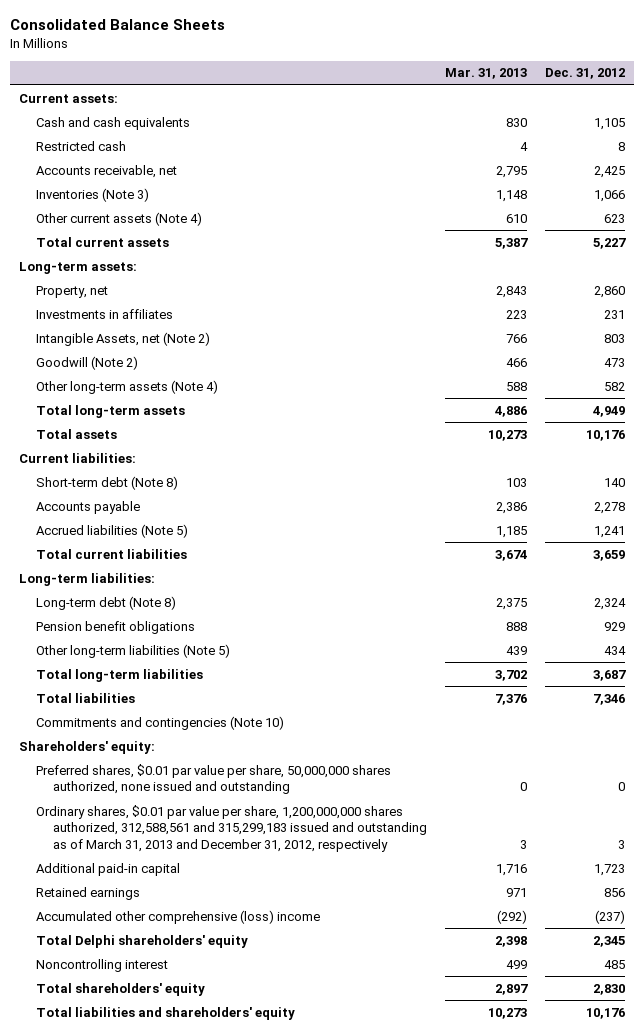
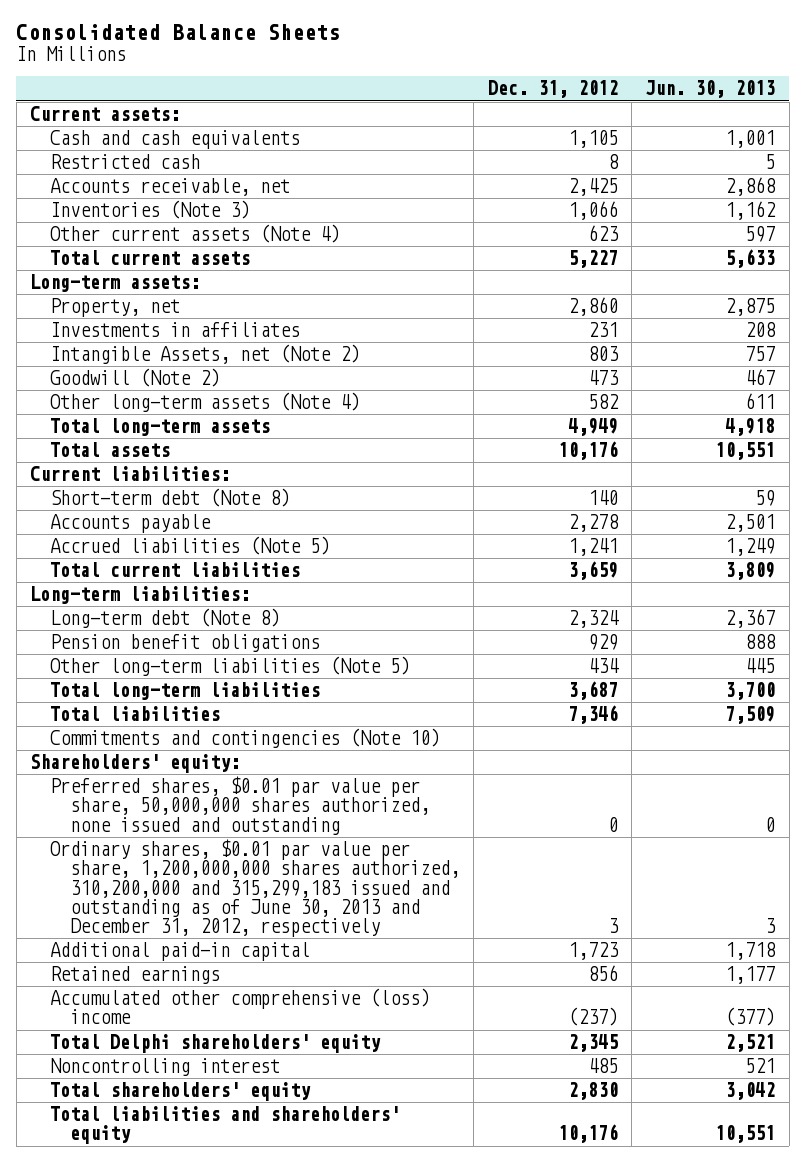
[444,68,527,80] Mar. 31, 2013 -> none
none -> [645,80,776,99] Jun. 30, 2013
[36,804,428,852] Ordinary shares, $0.01 par value per share, 1,200,000,000 shares authorized, 312,588,561 and 315,299,183 issued and outstanding as of March 31, 2013 and December 31, 2012, respectively -> [49,839,460,937] Ordinary shares, $0.01 par value per share, 1,200,000,000 shares authorized, 310,200,000 and 315,299,183 issued and outstanding as of June 30, 2013 and December 31, 2012, respectively

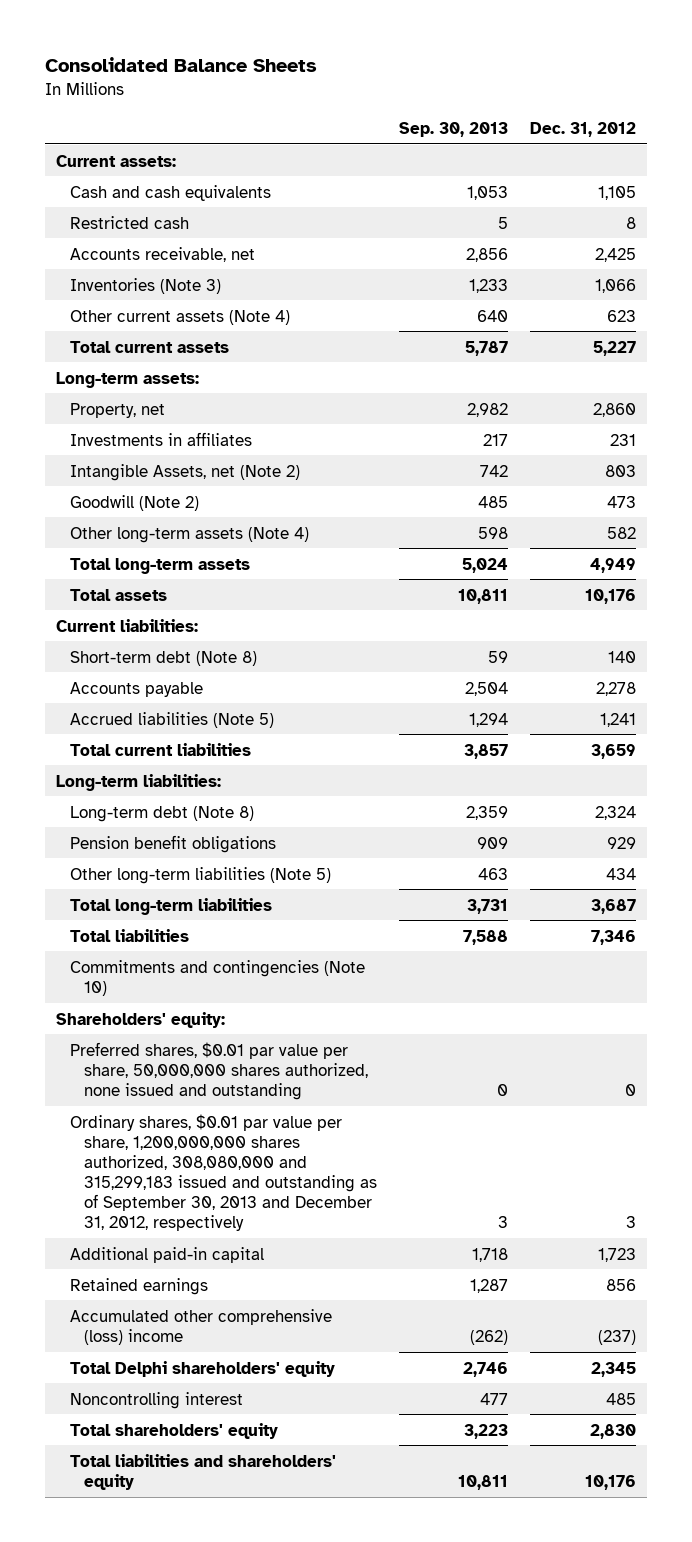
[645,80,776,99] Jun. 30, 2013 -> none
none -> [398,121,508,137] Sep. 30, 2013
[49,839,460,937] Ordinary shares, $0.01 par value per share, 1,200,000,000 shares authorized, 310,200,000 and 315,299,183 issued and outstanding as of June 30, 2013 and December 31, 2012, respectively -> [69,1113,378,1232] Ordinary shares, $0.01 par value per share, 1,200,000,000 shares authorized, 308,080,000 and 315,299,183 issued and outstanding as of September 30, 2013 and December 31, 2012, respectively

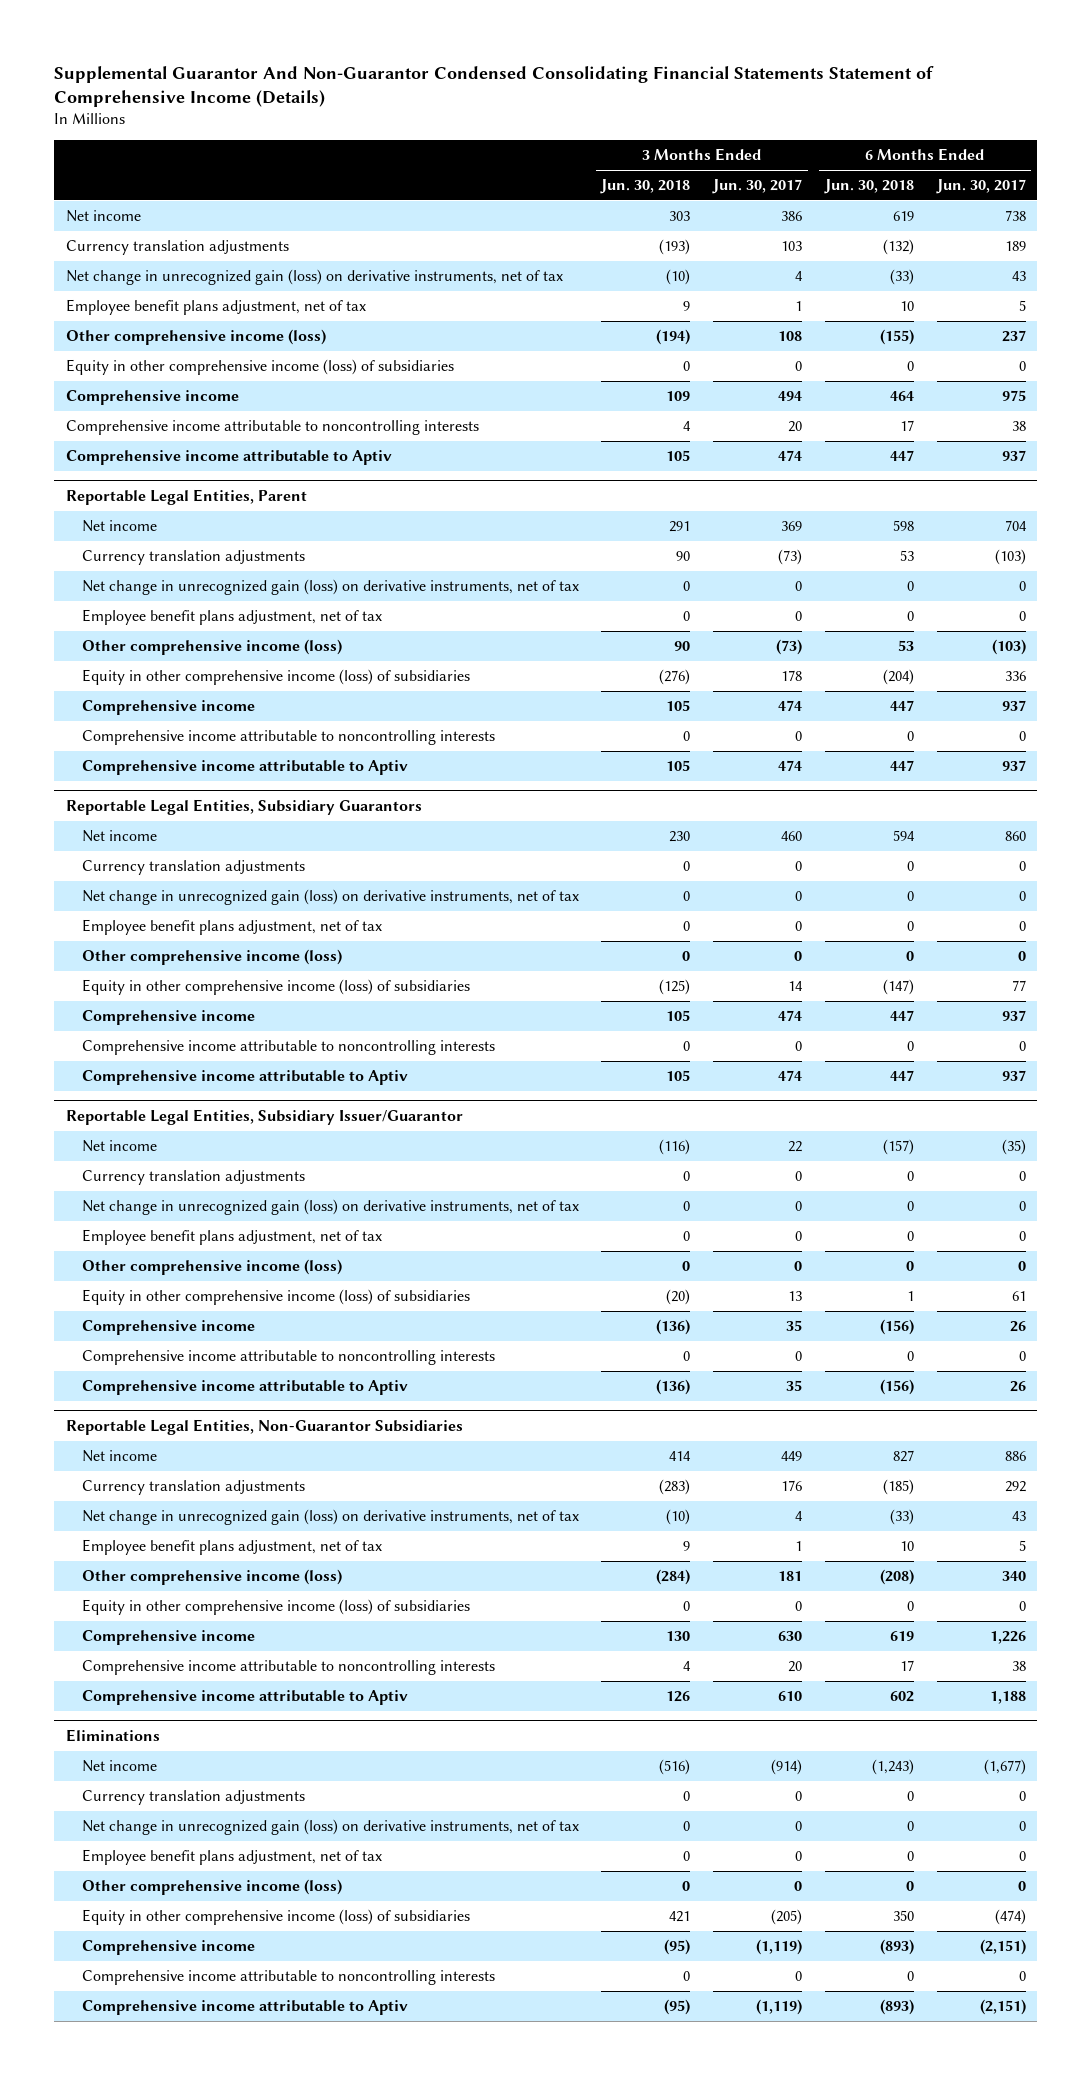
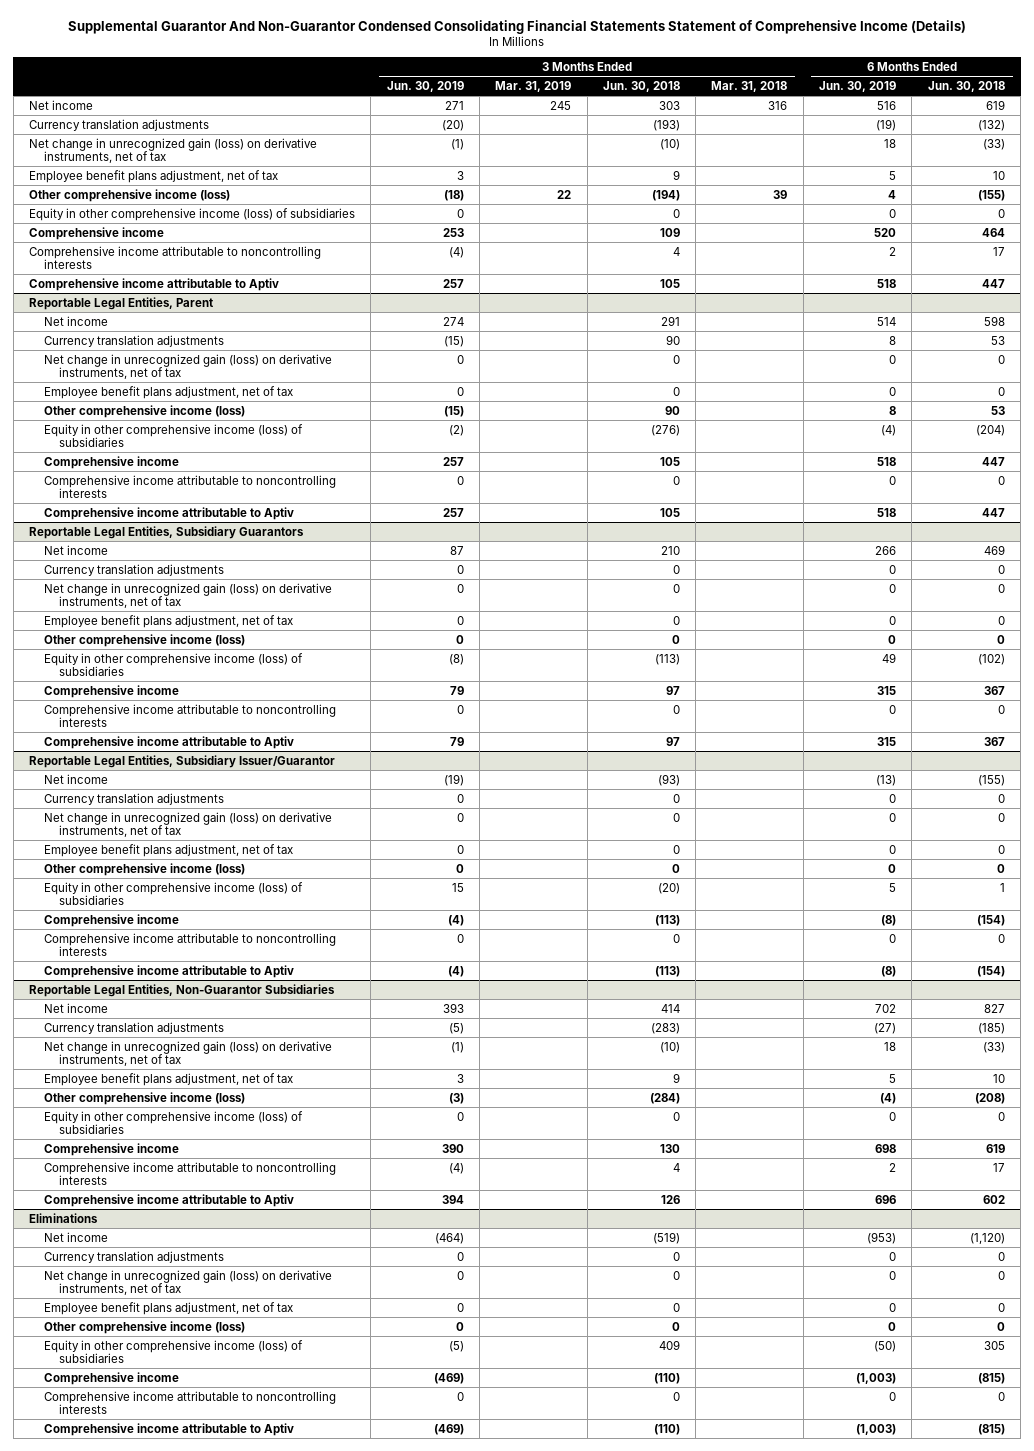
[712,179,803,195] Jun. 30, 2017 -> none
[935,179,1026,195] Jun. 30, 2017 -> none
none -> [386,80,464,92] Jun. 30, 2019
none -> [495,80,572,92] Mar. 31, 2019
none -> [711,80,788,92] Mar. 31, 2018
none -> [819,80,897,92] Jun. 30, 2019
[669,831,691,843] 230 -> [660,545,680,555] 210
[892,830,915,842] 594 -> [983,544,1005,555] 469
[659,979,691,996] (125) -> [654,653,680,665] (113)
[882,979,914,996] (147) -> [977,653,1005,665] (102)
[666,1010,691,1022] 105 -> [665,685,680,695] 97
[889,1010,914,1022] 447 -> [983,685,1005,695] 367
[666,1070,691,1082] 105 -> [665,736,680,746] 97
[889,1070,914,1082] 447 -> [983,736,1005,746] 367
[659,1139,691,1156] (116) -> [657,773,680,786] (93)
[882,1139,914,1156] (157) -> [977,774,1005,786] (155)
[656,1319,691,1336] (136) -> [654,914,680,926] (113)
[879,1319,914,1336] (156) -> [976,914,1005,926] (154)
[656,1379,691,1396] (136) -> [654,965,680,977] (113)
[879,1379,914,1396] (156) -> [976,965,1005,977] (154)
[659,1759,691,1776] (516) -> [652,1231,680,1244] (519)
[871,1759,914,1776] (1,243) -> [969,1232,1005,1244] (1,120)
[669,1911,691,1923] 421 -> [658,1339,680,1350] 409
[892,1910,914,1922] 350 -> [983,1340,1005,1350] 305
[664,1939,691,1956] (95) -> [653,1372,680,1384] (110)
[879,1939,914,1956] (893) -> [977,1372,1005,1384] (815)
[664,1999,691,2016] (95) -> [653,1423,680,1435] (110)
[879,1999,914,2016] (893) -> [977,1423,1005,1435] (815)

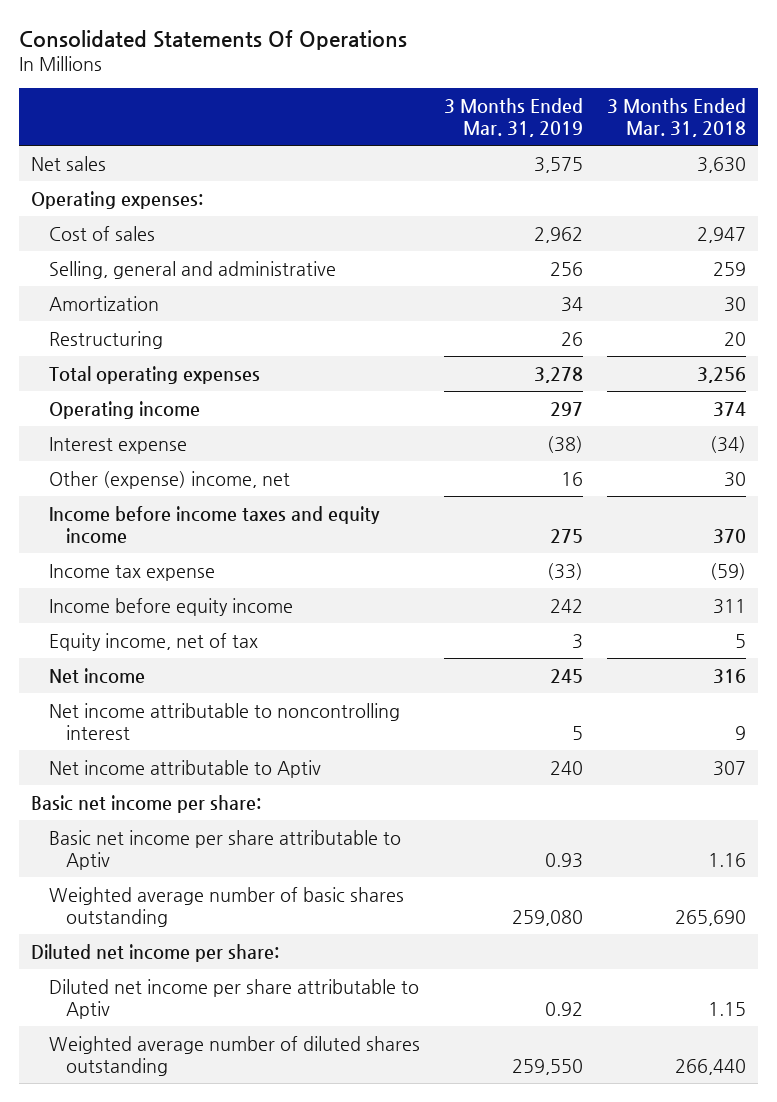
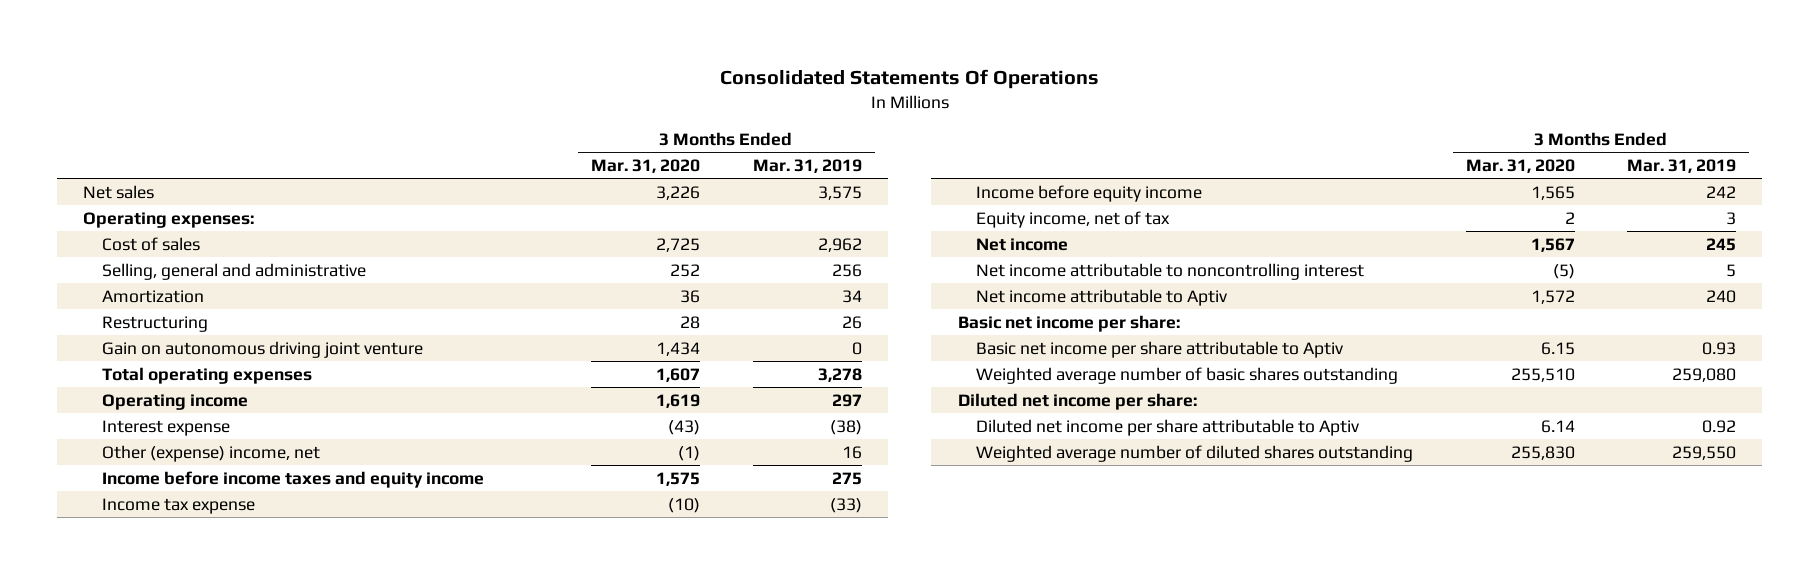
[606,97,746,137] 3 Months Ended Mar. 31, 2018 -> none
none -> [591,158,701,173] Mar. 31, 2020
none -> [102,340,424,358] Gain on autonomous driving joint venture

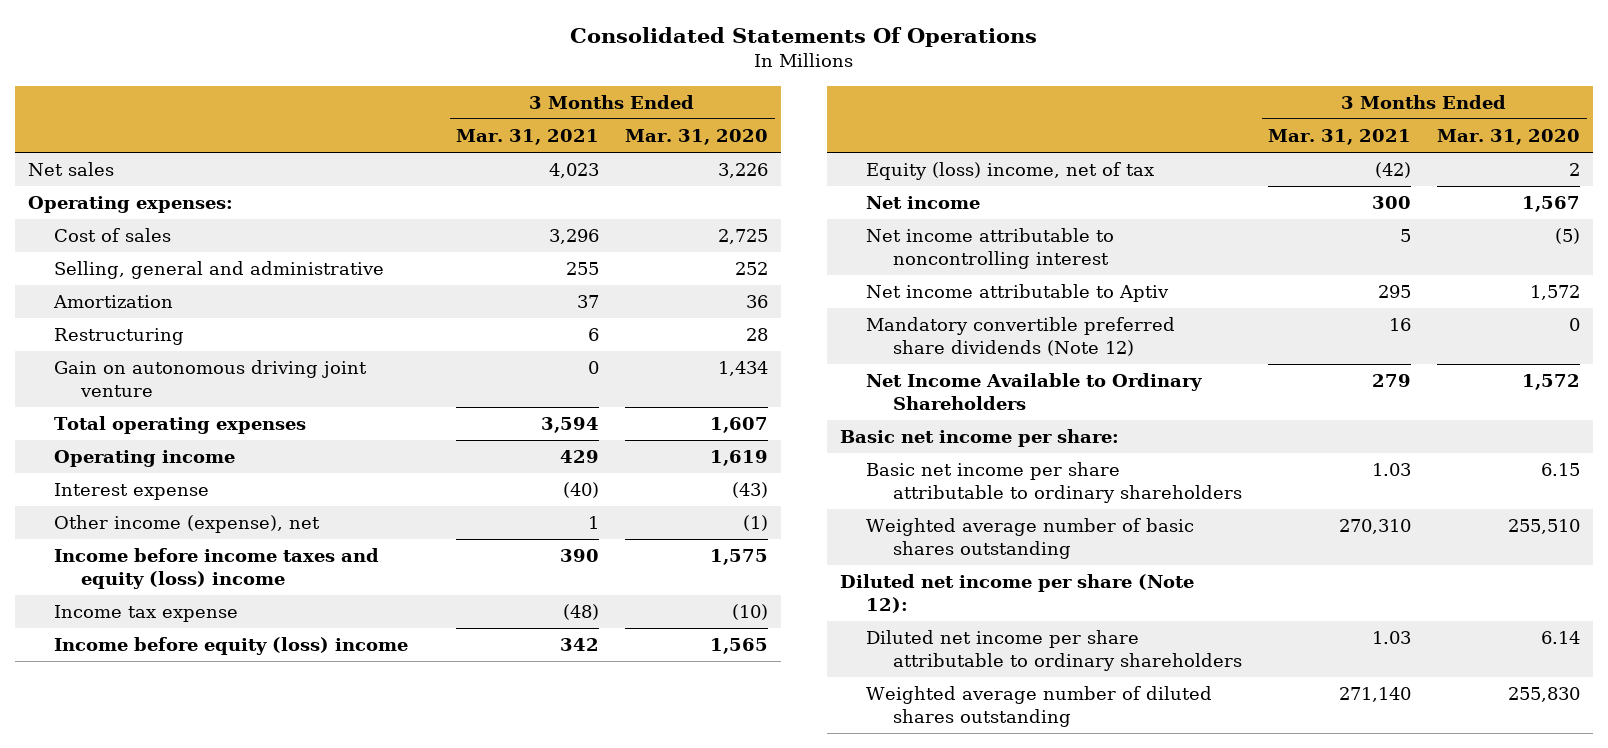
[752,158,862,173] Mar. 31, 2019 -> none
none -> [456,129,600,146] Mar. 31, 2021
[102,444,321,462] Other (expense) income, net -> [54,515,321,534] Other income (expense), net
[102,470,485,488] Income before income taxes and equity income -> [54,548,380,590] Income before income taxes and equity (loss) income
[976,184,1203,202] Income before equity income -> [54,637,409,656] Income before equity (loss) income
[976,210,1171,228] Equity income, net of tax -> [866,162,1155,181] Equity (loss) income, net of tax
none -> [866,317,1176,357] Mandatory convertible preferred share dividends (Note 12)
none -> [866,373,1203,411] Net Income Available to Ordinary Shareholders
[976,340,1344,358] Basic net income per share attributable to Aptiv -> [866,462,1243,504] Basic net income per share attributable to ordinary shareholders
[957,392,1197,410] Diluted net income per share: -> [839,574,1194,614] Diluted net income per share (Note 12):
[976,418,1360,436] Diluted net income per share attributable to Aptiv -> [866,630,1243,672] Diluted net income per share attributable to ordinary shareholders

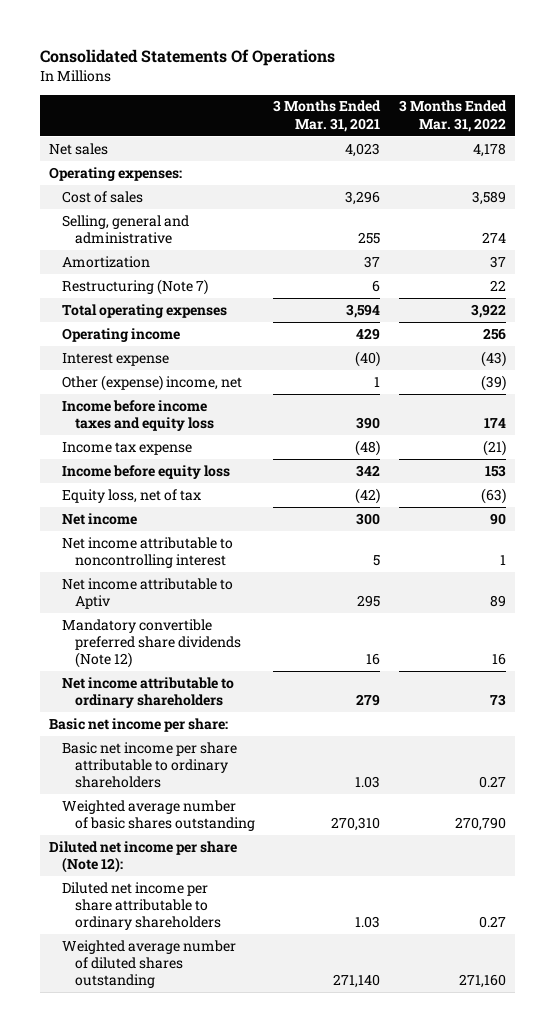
[625,129,769,146] Mar. 31, 2020 -> none
none -> [398,100,507,132] 3 Months Ended Mar. 31, 2022
[54,360,368,398] Gain on autonomous driving joint venture -> none
[54,328,185,346] Restructuring -> [62,278,209,295] Restructuring (Note 7)
[54,515,321,534] Other income (expense), net -> [62,374,243,391] Other (expense) income, net
[54,548,380,590] Income before income taxes and equity (loss) income -> [62,399,215,432] Income before income taxes and equity loss
[54,637,409,656] Income before equity (loss) income -> [62,464,231,479] Income before equity loss
[866,162,1155,181] Equity (loss) income, net of tax -> [62,488,202,503] Equity loss, net of tax
[866,373,1203,411] Net Income Available to Ordinary Shareholders -> [62,676,235,709] Net income attributable to ordinary shareholders

